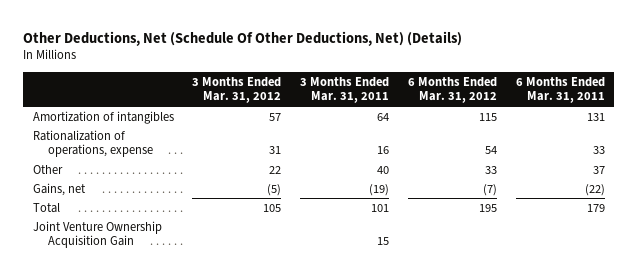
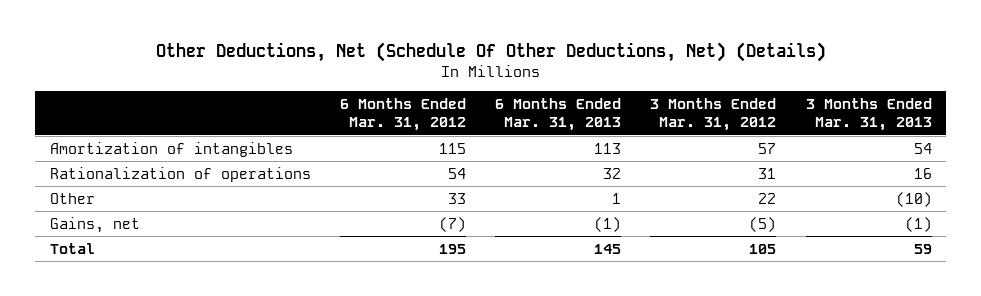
[300,76,390,104] 3 Months Ended Mar. 31, 2011 -> none
[515,76,605,104] 6 Months Ended Mar. 31, 2011 -> none
none -> [495,97,622,132] 6 Months Ended Mar. 31, 2013
none -> [805,97,932,132] 3 Months Ended Mar. 31, 2013
[32,129,154,158] Rationalization of operations, expense -> [49,166,311,182] Rationalization of operations
[32,220,162,249] Joint Venture Ownership Acquisition Gain -> none

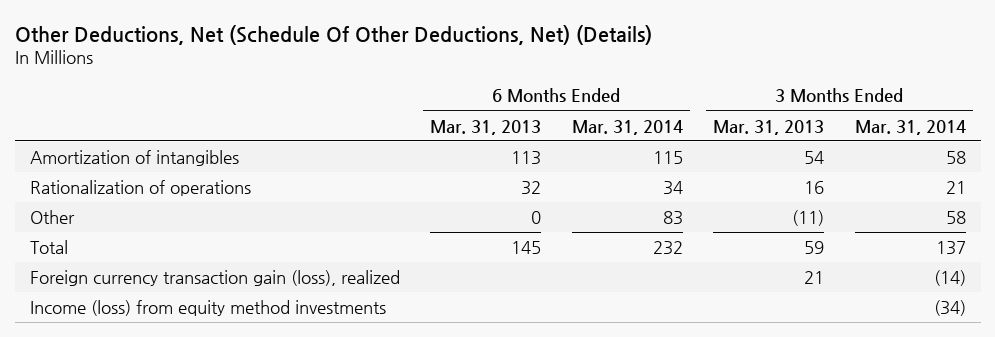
[339,97,466,132] 6 Months Ended Mar. 31, 2012 -> none
[650,97,777,132] 3 Months Ended Mar. 31, 2012 -> none
none -> [571,119,683,135] Mar. 31, 2014
none -> [854,119,966,135] Mar. 31, 2014
[49,216,140,233] Gains, net -> none
[612,192,622,204] 1 -> [531,211,542,225] 0
[895,191,932,207] (10) -> [792,210,825,227] (11)
none -> [29,270,400,287] Foreign currency transaction gain (loss), realized
none -> [29,300,386,317] Income (loss) from equity method investments

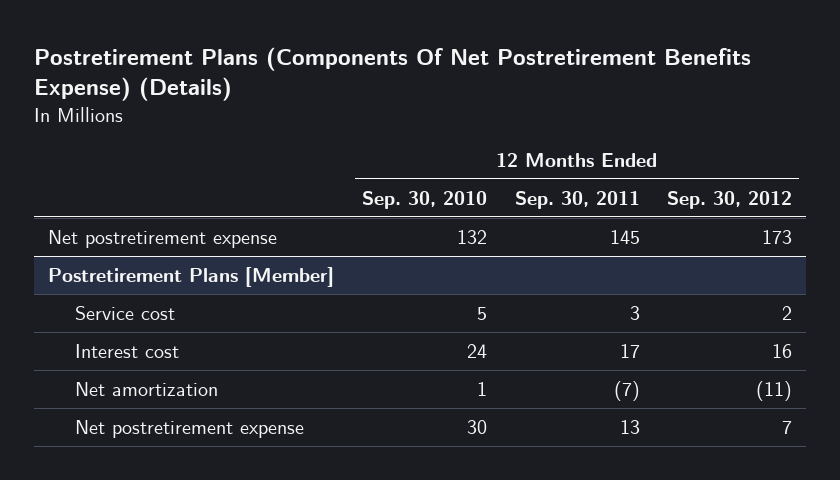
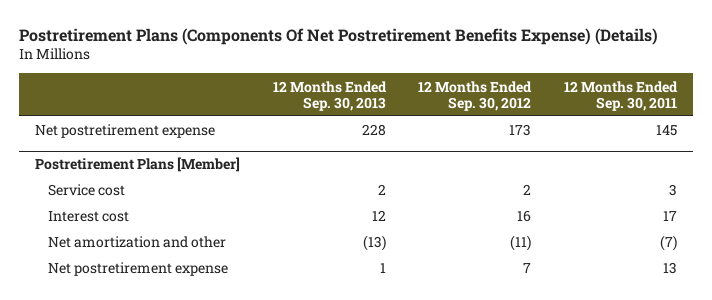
[361,190,487,209] Sep. 30, 2010 -> none
none -> [272,80,387,111] 12 Months Ended Sep. 30, 2013
[75,381,219,396] Net amortization -> [47,236,226,249] Net amortization and other

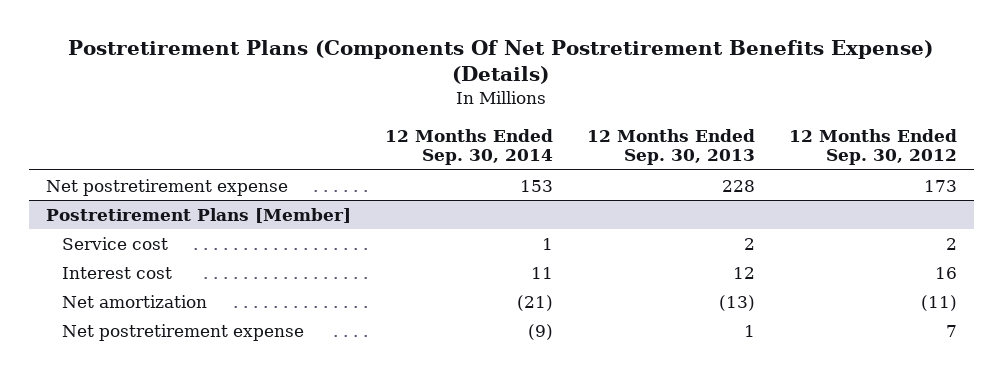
[563,80,678,111] 12 Months Ended Sep. 30, 2011 -> none
none -> [384,128,553,166] 12 Months Ended Sep. 30, 2014
[47,236,226,249] Net amortization and other -> [61,294,207,308] Net amortization

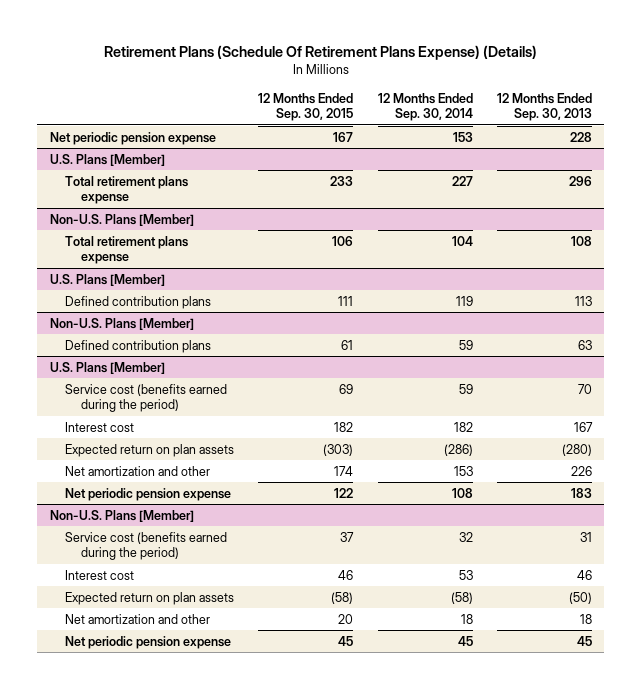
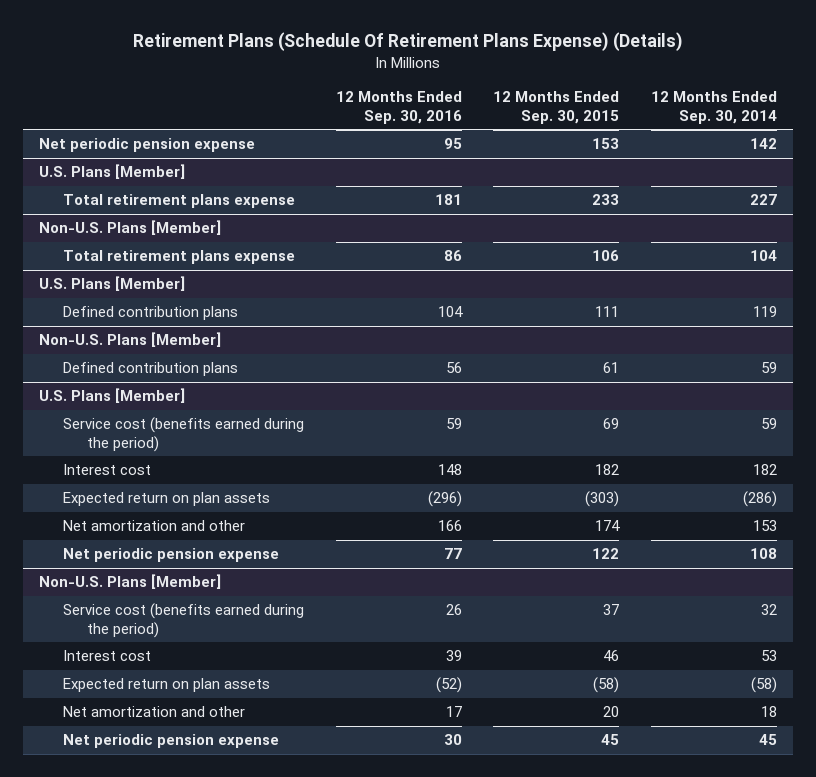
[497,92,593,122] 12 Months Ended Sep. 30, 2013 -> none
none -> [335,91,462,124] 12 Months Ended Sep. 30, 2016
[333,131,354,142] 167 -> [592,138,620,150] 153
[452,131,473,142] 153 -> [749,138,777,150] 142

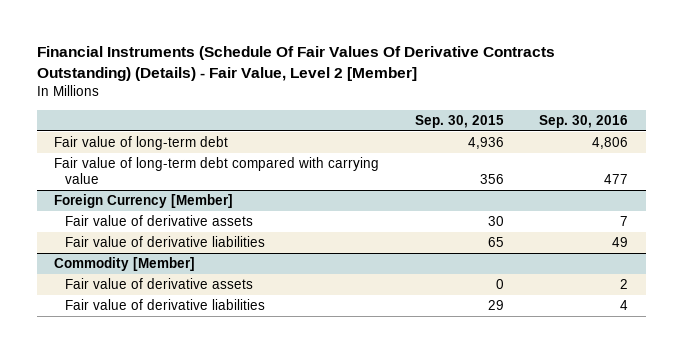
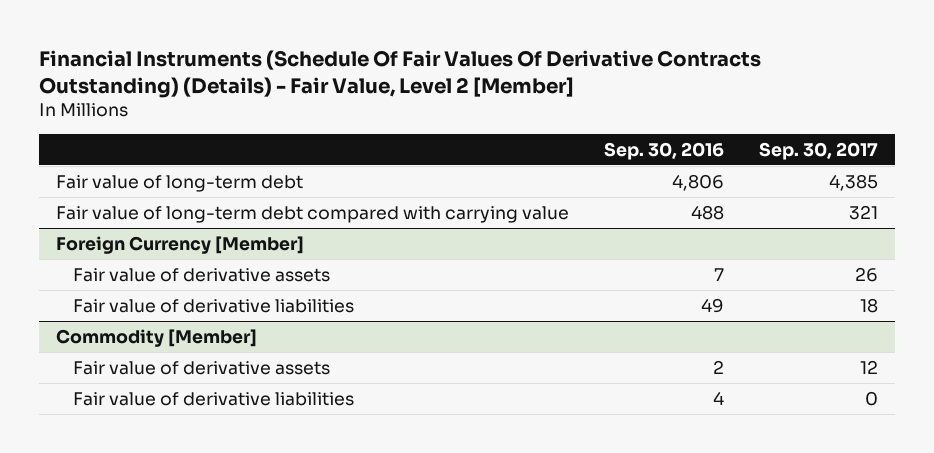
[414,114,504,128] Sep. 30, 2015 -> none
none -> [758,141,878,160] Sep. 30, 2017
[604,173,629,184] 477 -> [690,204,724,220] 488

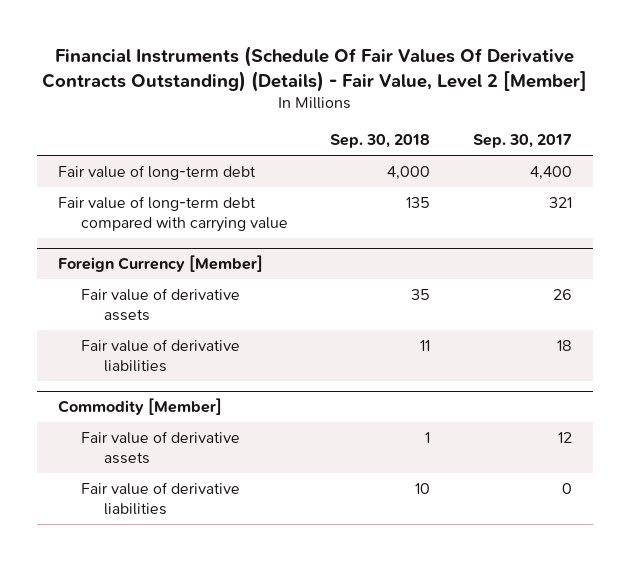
[603,141,724,160] Sep. 30, 2016 -> none
none -> [330,134,431,149] Sep. 30, 2018
[828,173,878,191] 4,385 -> [529,165,572,180] 4,400

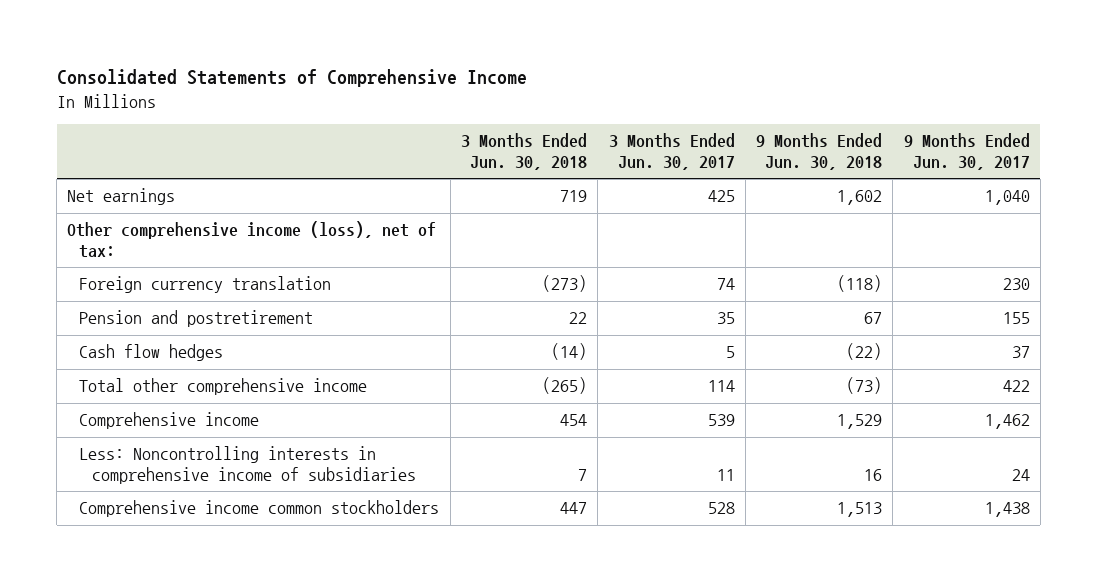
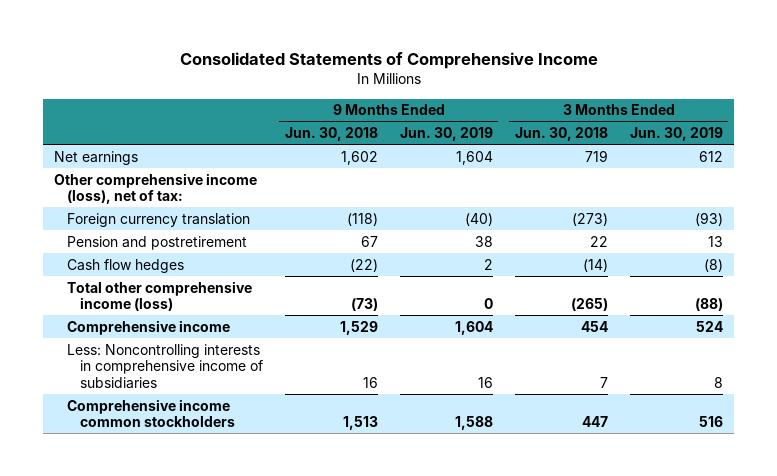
[608,133,735,171] 3 Months Ended Jun. 30, 2017 -> none
[903,133,1030,171] 9 Months Ended Jun. 30, 2017 -> none
none -> [399,126,493,141] Jun. 30, 2019
none -> [629,126,723,141] Jun. 30, 2019
[79,378,368,396] Total other comprehensive income -> [67,280,253,312] Total other comprehensive income (loss)

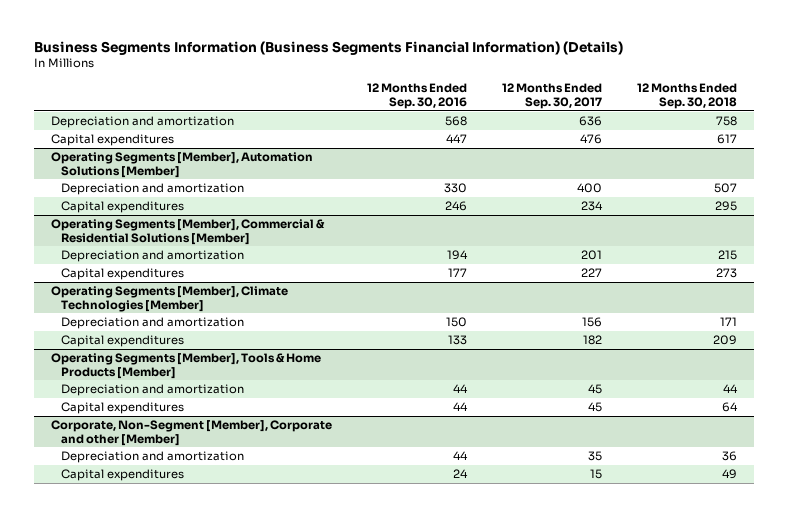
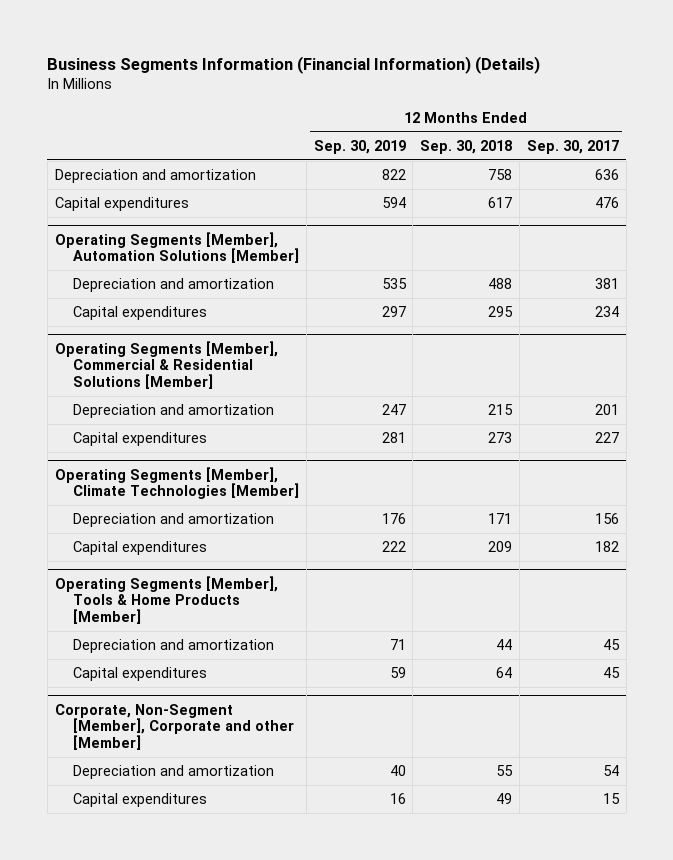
[33,40,623,55] Business Segments Information (Business Segments Financial Information) (Details) -> [47,55,541,74] Business Segments Information (Financial Information) (Details)
[367,83,468,110] 12 Months Ended Sep. 30, 2016 -> none
none -> [313,139,406,154] Sep. 30, 2019
[576,183,602,194] 400 -> [594,278,619,290] 381
[713,183,737,194] 507 -> [488,278,513,290] 488
[587,451,602,462] 35 -> [602,765,619,777] 54
[721,451,737,462] 36 -> [496,765,514,777] 55

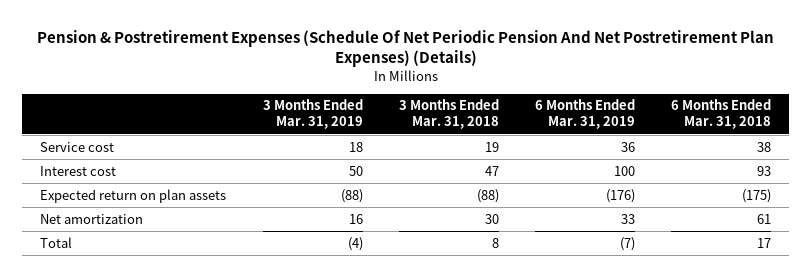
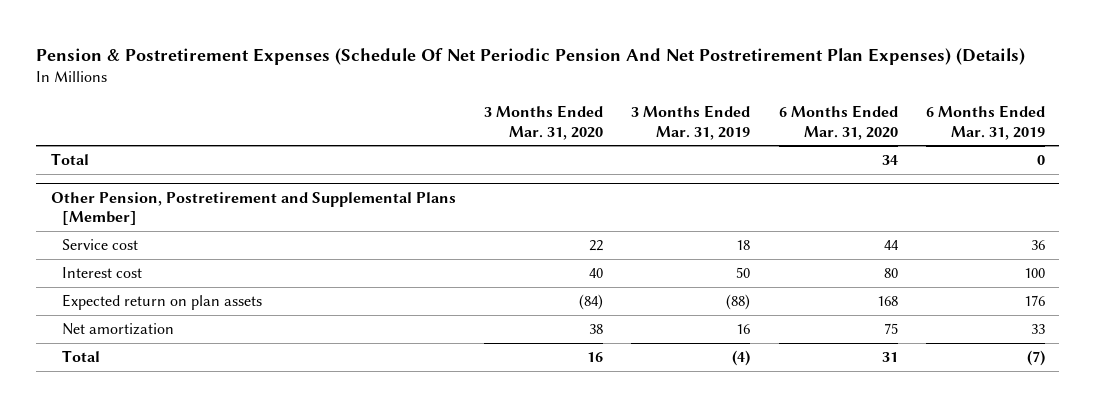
[398,99,499,130] 3 Months Ended Mar. 31, 2018 -> none
[671,99,772,130] 6 Months Ended Mar. 31, 2018 -> none
none -> [484,105,604,140] 3 Months Ended Mar. 31, 2020
none -> [778,105,898,140] 6 Months Ended Mar. 31, 2020
none -> [50,153,89,166] Total
none -> [50,191,456,225] Other Pension, Postretirement and Supplemental Plans [Member]
[606,188,636,203] (176) -> [1024,295,1046,307] 176

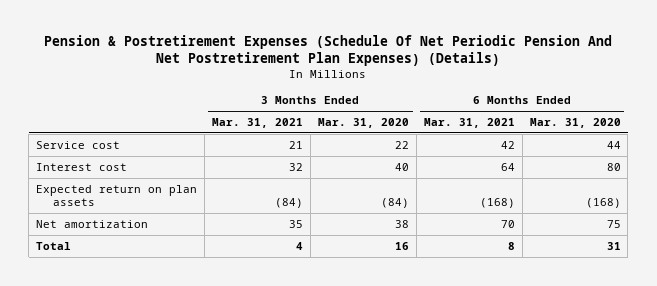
[631,105,751,140] 3 Months Ended Mar. 31, 2019 -> none
[926,105,1046,140] 6 Months Ended Mar. 31, 2019 -> none
none -> [212,117,304,128] Mar. 31, 2021
none -> [423,117,515,128] Mar. 31, 2021
[50,153,89,166] Total -> none
[50,191,456,225] Other Pension, Postretirement and Supplemental Plans [Member] -> none
[876,296,898,307] 168 -> [585,198,621,209] (168)

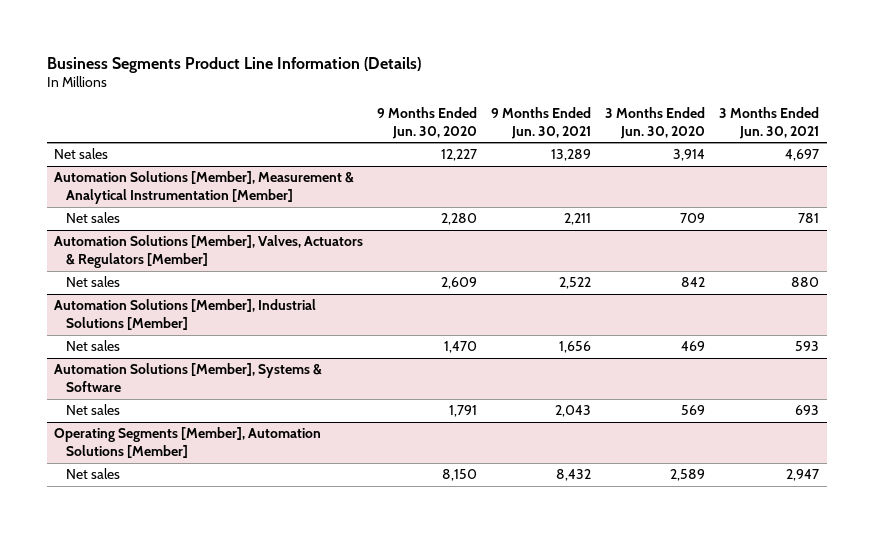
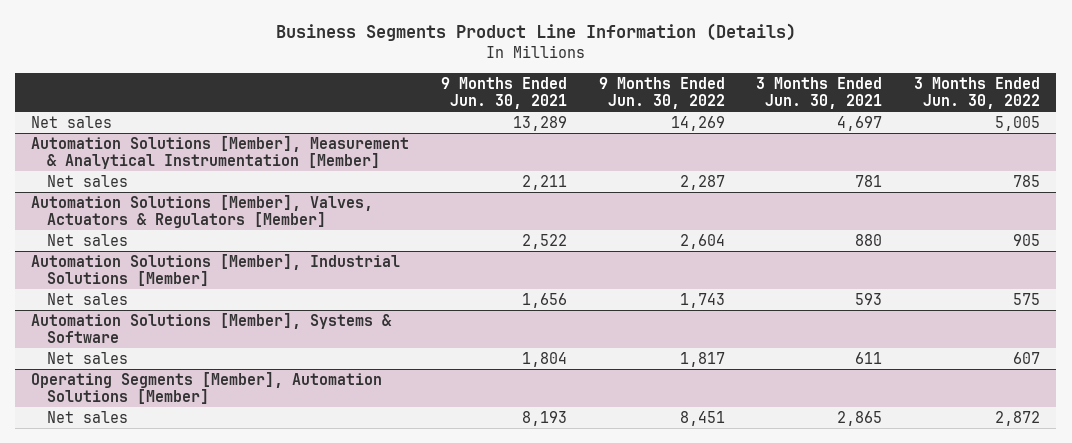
[377,106,478,139] 9 Months Ended Jun. 30, 2020 -> none
[605,106,706,139] 3 Months Ended Jun. 30, 2020 -> none
none -> [598,76,725,109] 9 Months Ended Jun. 30, 2022
none -> [914,76,1041,109] 3 Months Ended Jun. 30, 2022
[555,405,592,418] 2,043 -> [522,352,568,368] 1,804
[795,405,820,416] 693 -> [855,352,883,365] 611
[556,469,592,482] 8,432 -> [522,411,568,427] 8,193
[786,469,820,482] 2,947 -> [837,411,883,427] 2,865

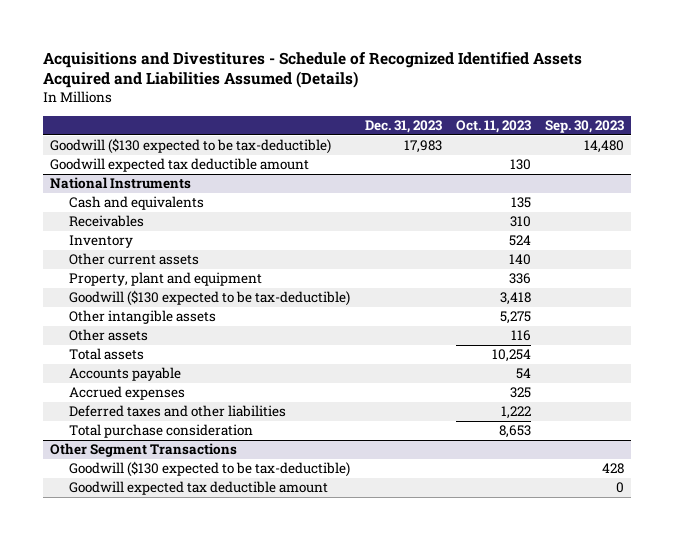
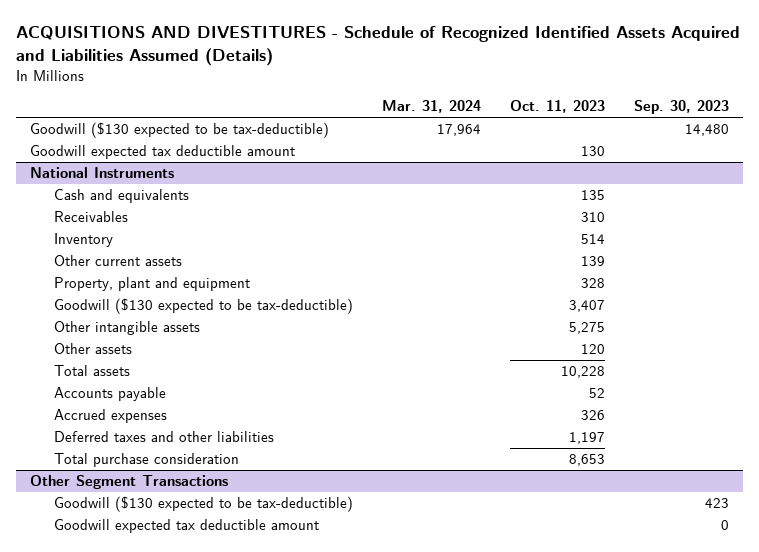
[43,51,583,89] Acquisitions and Divestitures - Schedule of Recognized Identified Assets Acquired and Liabilities Assumed (Details) -> [15,26,740,66] ACQUISITIONS AND DIVESTITURES - Schedule of Recognized Identified Assets Acquired and Liabilities Assumed (Details)
[364,120,442,134] Dec. 31, 2023 -> none
none -> [381,100,481,114] Mar. 31, 2024
[508,235,531,247] 524 -> [580,234,605,245] 514
[508,254,531,266] 140 -> [580,256,605,267] 139
[508,273,531,285] 336 -> [580,278,605,289] 328
[499,292,531,306] 3,418 -> [568,300,605,313] 3,407
[510,330,531,342] 116 -> [580,344,605,355] 120
[491,349,531,363] 10,254 -> [560,366,605,379] 10,228
[515,368,531,380] 54 -> [588,388,605,399] 52
[509,387,531,399] 325 -> [580,410,605,421] 326
[500,406,531,420] 1,222 -> [568,432,605,445] 1,197
[601,463,624,475] 428 -> [704,498,729,509] 423

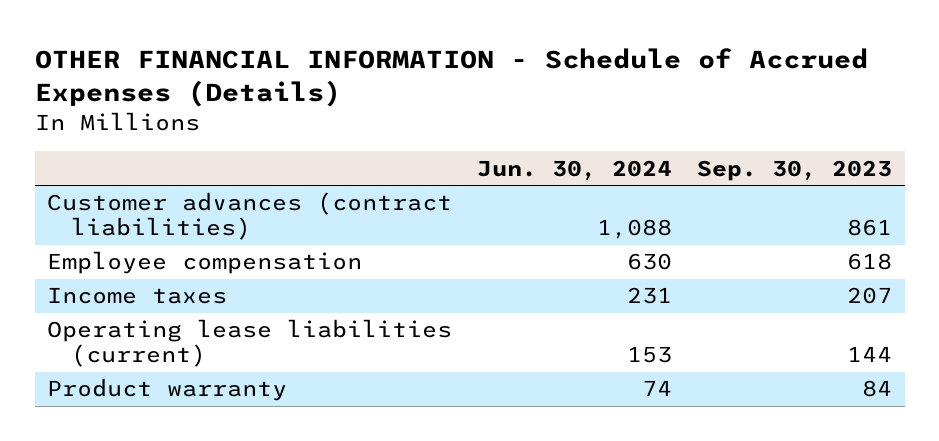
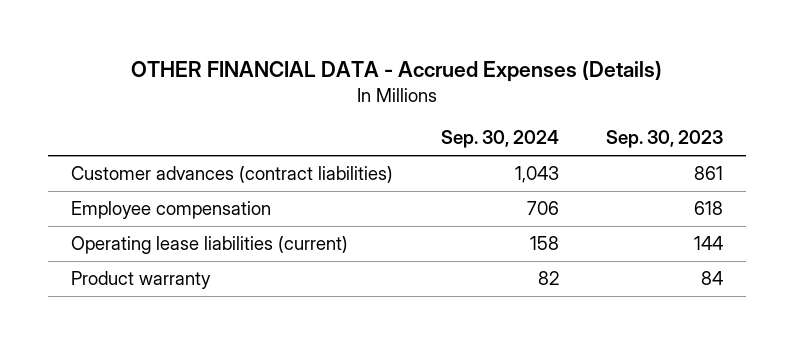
[34,47,868,108] OTHER FINANCIAL INFORMATION - Schedule of Accrued Expenses (Details) -> [131,59,663,82] OTHER FINANCIAL DATA - Accrued Expenses (Details)
[477,159,673,180] Jun. 30, 2024 -> none
none -> [440,130,559,149] Sep. 30, 2024
[47,287,228,305] Income taxes -> none

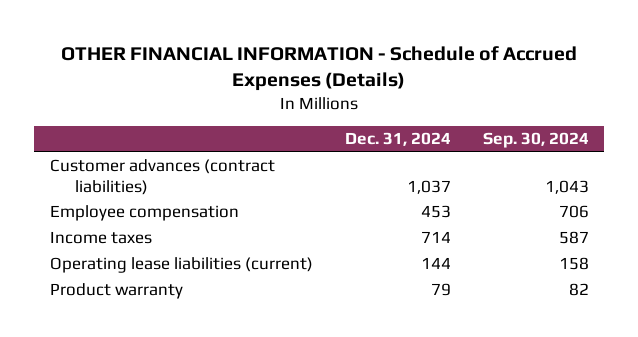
[131,59,663,82] OTHER FINANCIAL DATA - Accrued Expenses (Details) -> [61,46,578,92] OTHER FINANCIAL INFORMATION - Schedule of Accrued Expenses (Details)
[605,130,723,149] Sep. 30, 2023 -> none
none -> [344,132,451,147] Dec. 31, 2024
none -> [49,231,152,245] Income taxes

